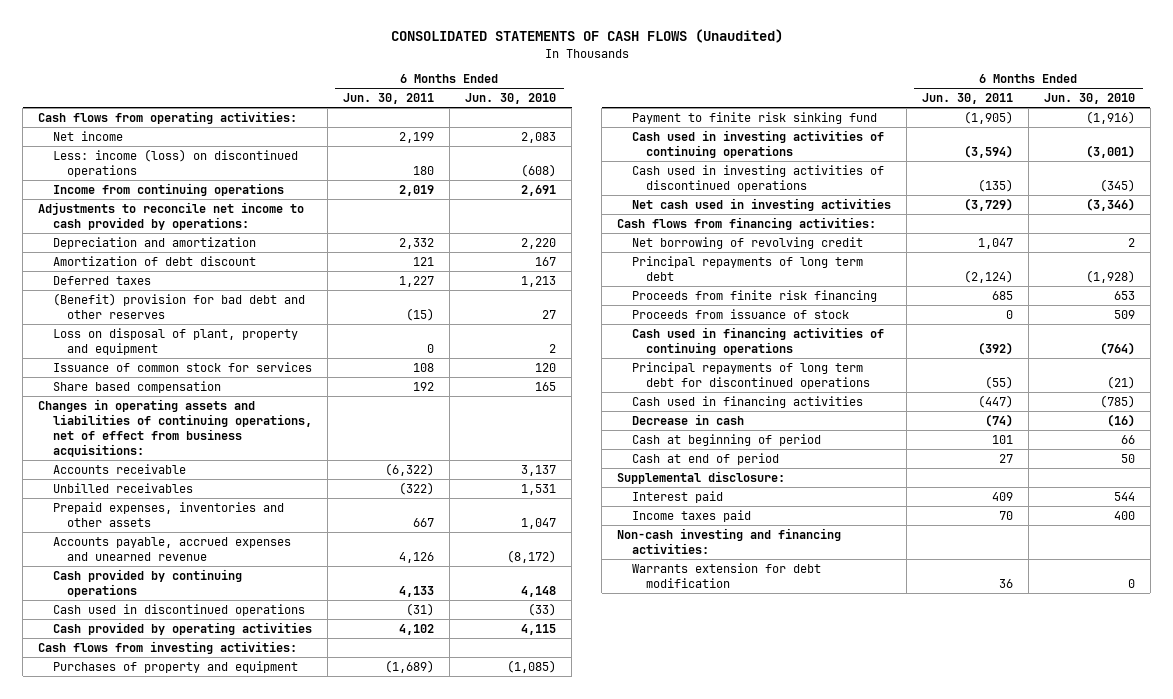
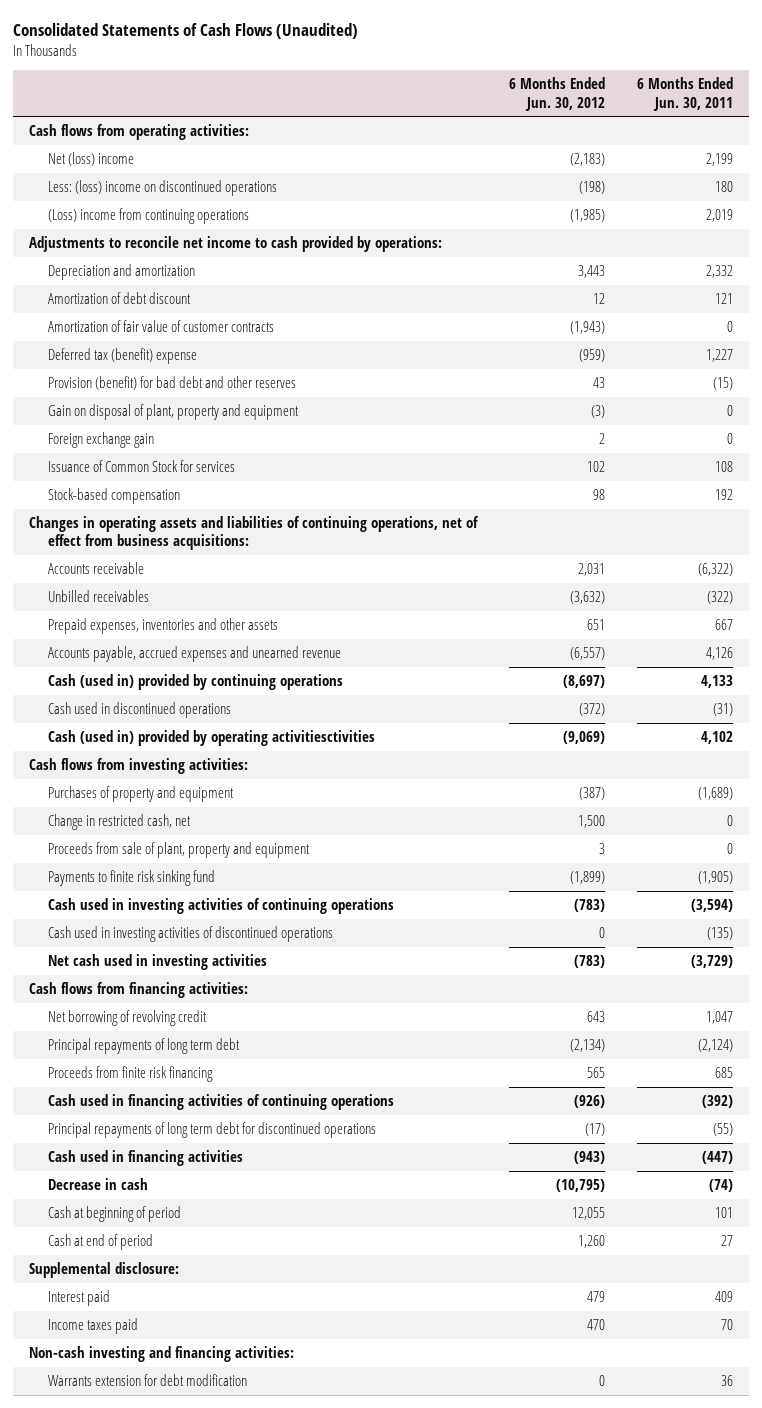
[390,29,783,44] CONSOLIDATED STATEMENTS OF CASH FLOWS (Unaudited) -> [12,22,358,39] Consolidated Statements of Cash Flows (Unaudited)
[465,93,557,105] Jun. 30, 2010 -> none
none -> [509,77,606,111] 6 Months Ended Jun. 30, 2012
[52,130,123,141] Net income -> [47,152,134,167] Net (loss) income
[52,148,298,177] Less: income (loss) on discontinued operations -> [47,180,277,197] Less: (loss) income on discontinued operations
[52,182,284,196] Income from continuing operations -> [47,208,249,225] (Loss) income from continuing operations
none -> [47,320,274,333] Amortization of fair value of customer contracts
[52,275,151,285] Deferred taxes -> [47,348,197,365] Deferred tax (benefit) expense
[52,292,305,319] (Benefit) provision for bad debt and other reserves -> [47,376,296,391] Provision (benefit) for bad debt and other reserves
[52,327,298,355] Loss on disposal of plant, property and equipment -> [47,404,299,421] Gain on disposal of plant, property and equipment
none -> [47,432,154,449] Foreign exchange gain
[52,361,312,372] Issuance of common stock for services -> [47,460,235,473] Issuance of Common Stock for services
[52,380,221,393] Share based compensation -> [47,488,180,505] Stock-based compensation
[52,568,242,597] Cash provided by continuing operations -> [47,674,343,691] Cash (used in) provided by continuing operations
[52,621,312,635] Cash provided by operating activities -> [47,730,375,747] Cash (used in) provided by operating activitiesctivities
none -> [47,814,191,831] Change in restricted cash, net
none -> [47,842,310,859] Proceeds from sale of plant, property and equipment
[631,111,877,124] Payment to finite risk sinking fund -> [47,870,215,887] Payments to finite risk sinking fund
[631,308,849,319] Proceeds from issuance of stock -> none

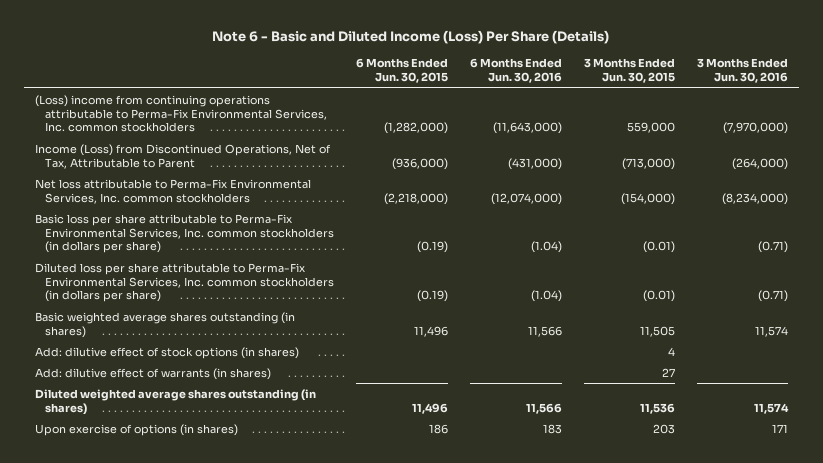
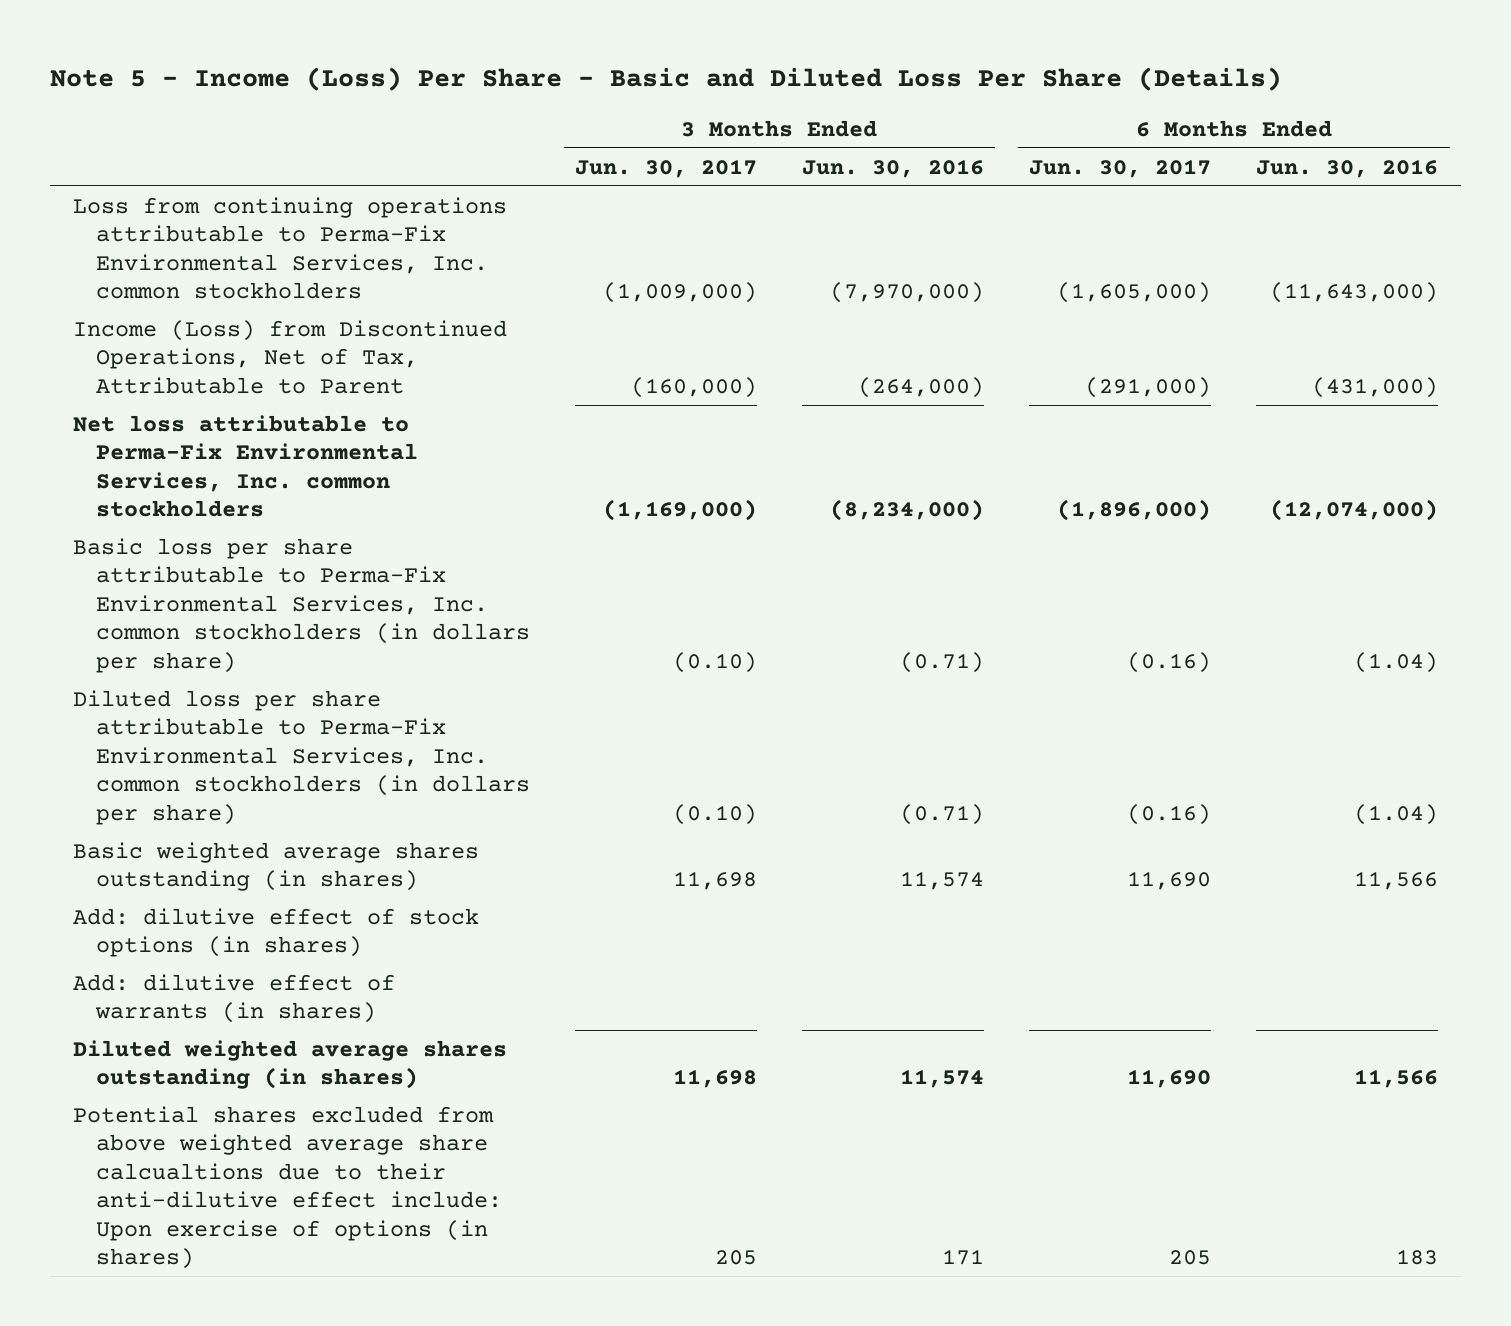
[212,30,610,45] Note 6 - Basic and Diluted Income (Loss) Per Share (Details) -> [49,67,1282,92] Note 5 - Income (Loss) Per Share - Basic and Diluted Loss Per Share (Details)
[356,58,449,84] 6 Months Ended Jun. 30, 2015 -> none
[584,58,676,84] 3 Months Ended Jun. 30, 2015 -> none
none -> [574,158,757,178] Jun. 30, 2017
none -> [1029,158,1212,178] Jun. 30, 2017
[34,94,328,133] (Loss) income from continuing operations attributable to Perma-Fix Environmental Services, Inc. common stockholders -> [72,196,507,300] Loss from continuing operations attributable to Perma-Fix Environmental Services, Inc. common stockholders
[34,423,238,436] Upon exercise of options (in shares) -> [72,1105,502,1270] Potential shares excluded from above weighted average share calcualtions due to their anti-dilutive effect include: Upon exercise of options (in shares)

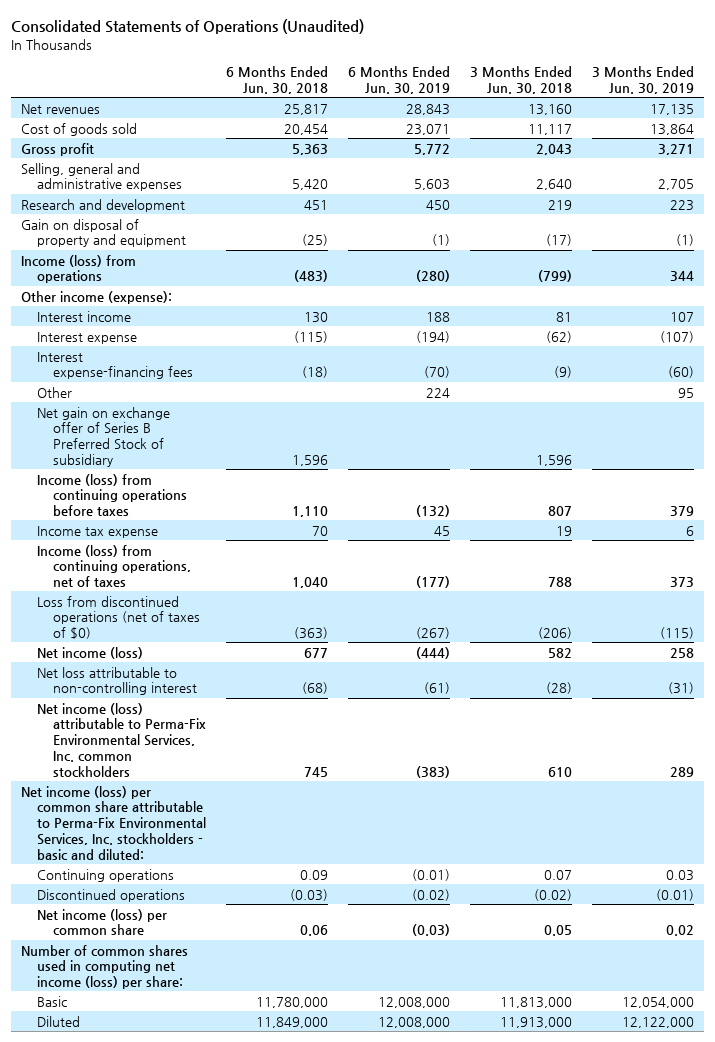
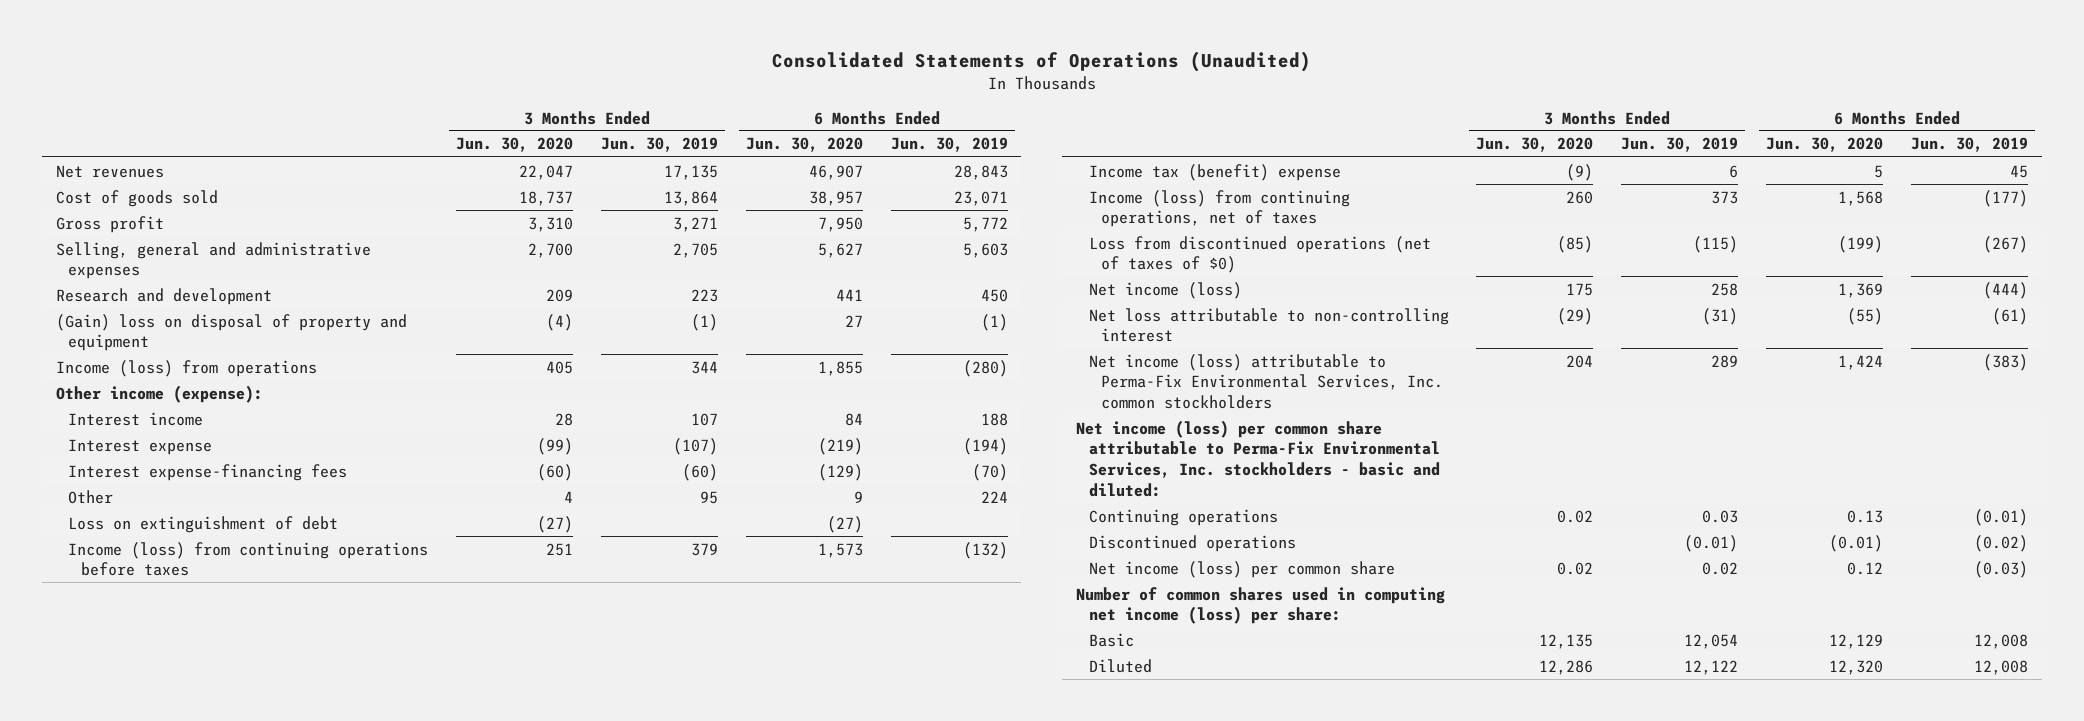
[226,66,329,94] 6 Months Ended Jun. 30, 2018 -> none
[470,66,573,94] 3 Months Ended Jun. 30, 2018 -> none
none -> [456,137,574,153] Jun. 30, 2020
none -> [745,137,863,153] Jun. 30, 2020
[20,218,186,248] Gain on disposal of property and equipment -> [55,313,407,352] (Gain) loss on disposal of property and equipment
[36,406,170,467] Net gain on exchange offer of Series B Preferred Stock of subsidiary -> none
none -> [68,515,339,533] Loss on extinguishment of debt
[36,525,158,538] Income tax expense -> [1088,163,1341,181] Income tax (benefit) expense
[378,996,451,1008] 12,008,000 -> [1973,633,2028,649] 12,008
[622,996,695,1008] 12,054,000 -> [1684,633,1739,649] 12,054
[378,1016,451,1028] 12,008,000 -> [1973,659,2028,675] 12,008
[622,1016,695,1028] 12,122,000 -> [1684,659,1739,675] 12,122

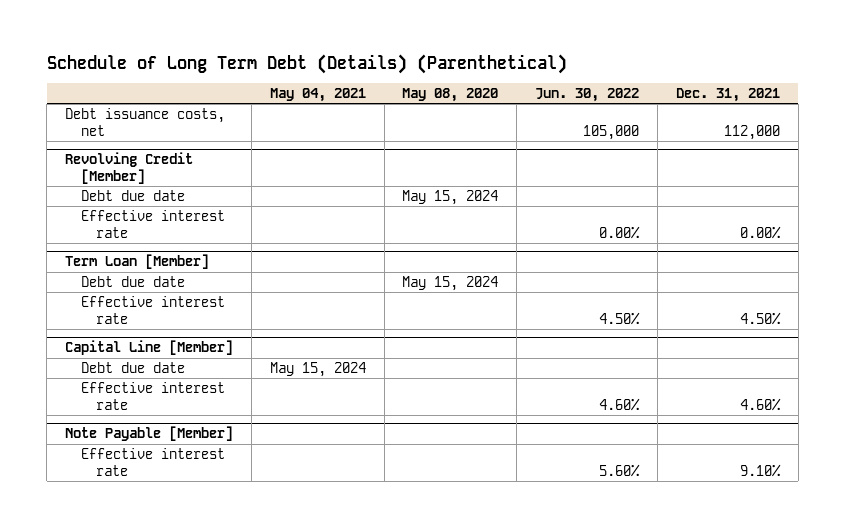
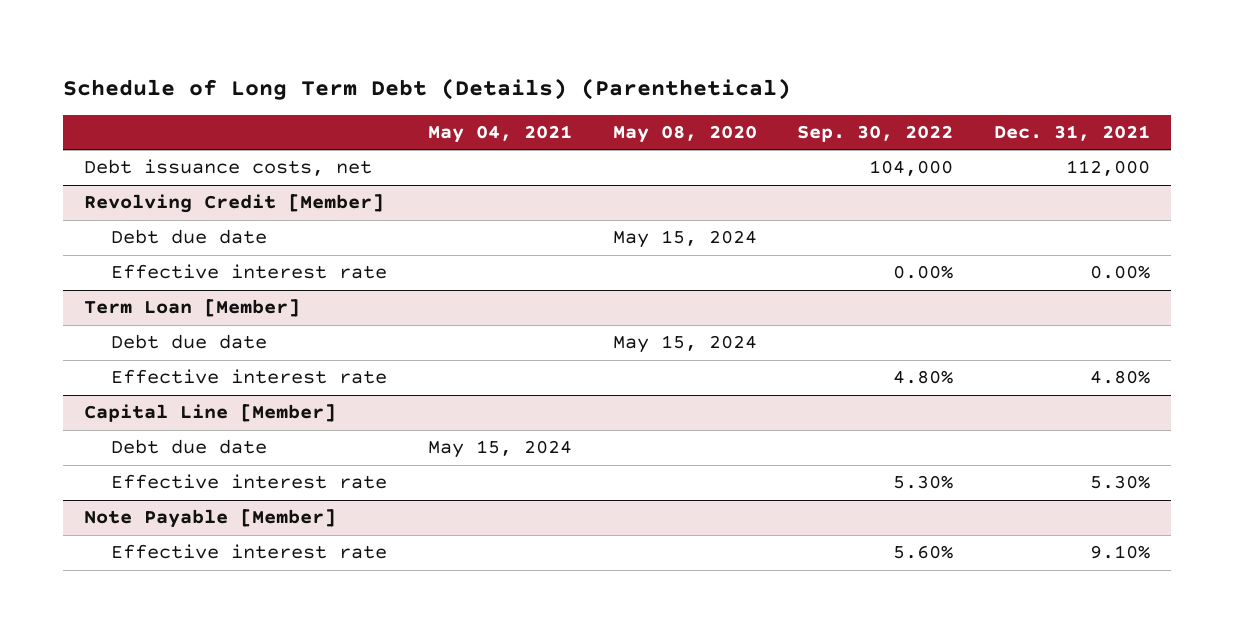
[535,88,640,103] Jun. 30, 2022 -> none
none -> [797,125,954,143] Sep. 30, 2022
[739,311,781,325] 4.50% -> [1090,370,1151,385] 4.80%
[739,397,781,411] 4.60% -> [1090,475,1151,490] 5.30%

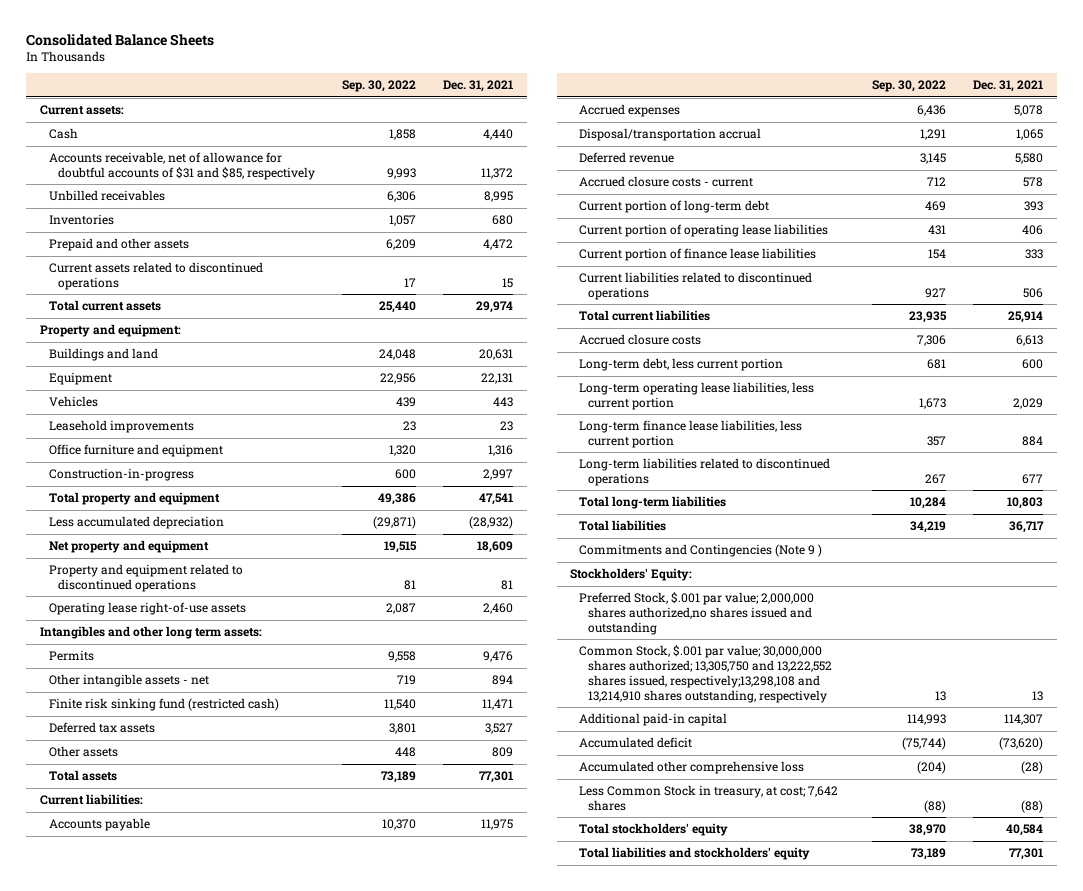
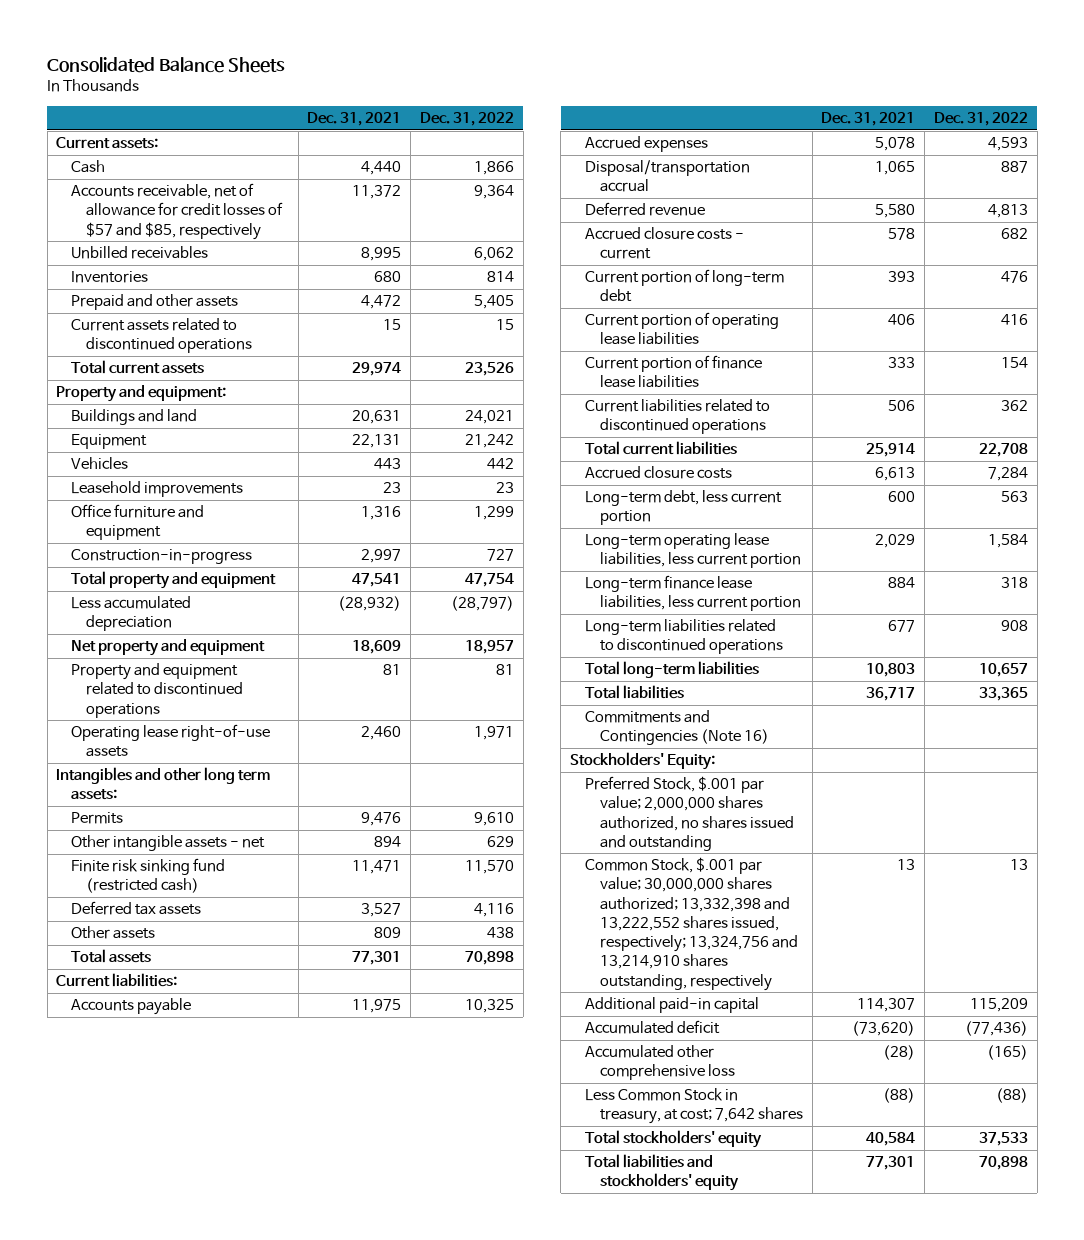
[341,80,416,93] Sep. 30, 2022 -> none
none -> [419,112,514,127] Dec. 31, 2022
[48,152,315,180] Accounts receivable, net of allowance for doubtful accounts of $31 and $85, respectively -> [71,183,283,240] Accounts receivable, net of allowance for credit losses of $57 and $85, respectively
[579,544,823,558] Commitments and Contingencies (Note 9 ) -> [585,710,769,746] Commitments and Contingencies (Note 16)
[579,592,815,635] Preferred Stock, $.001 par value; 2,000,000 shares authorized,no shares issued and outstanding -> [585,776,794,851] Preferred Stock, $.001 par value; 2,000,000 shares authorized, no shares issued and outstanding
[579,645,832,703] Common Stock, $.001 par value; 30,000,000 shares authorized; 13,305,750 and 13,222,552 shares issued, respectively;13,298,108 and 13,214,910 shares outstanding, respectively -> [585,857,798,991] Common Stock, $.001 par value; 30,000,000 shares authorized; 13,332,398 and 13,222,552 shares issued, respectively; 13,324,756 and 13,214,910 shares outstanding, respectively

